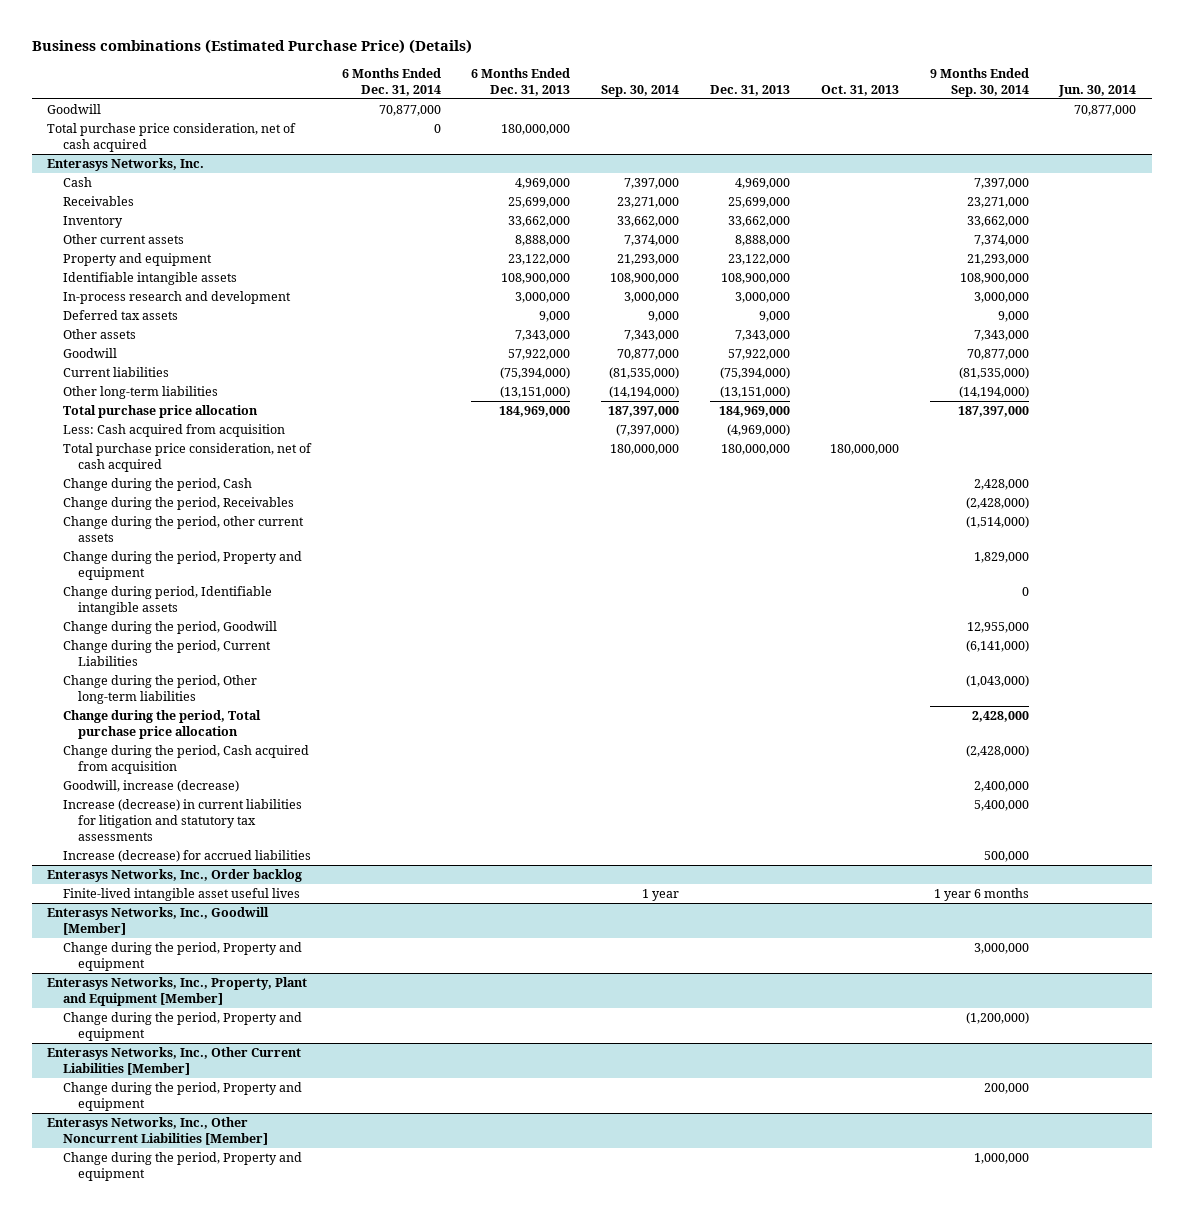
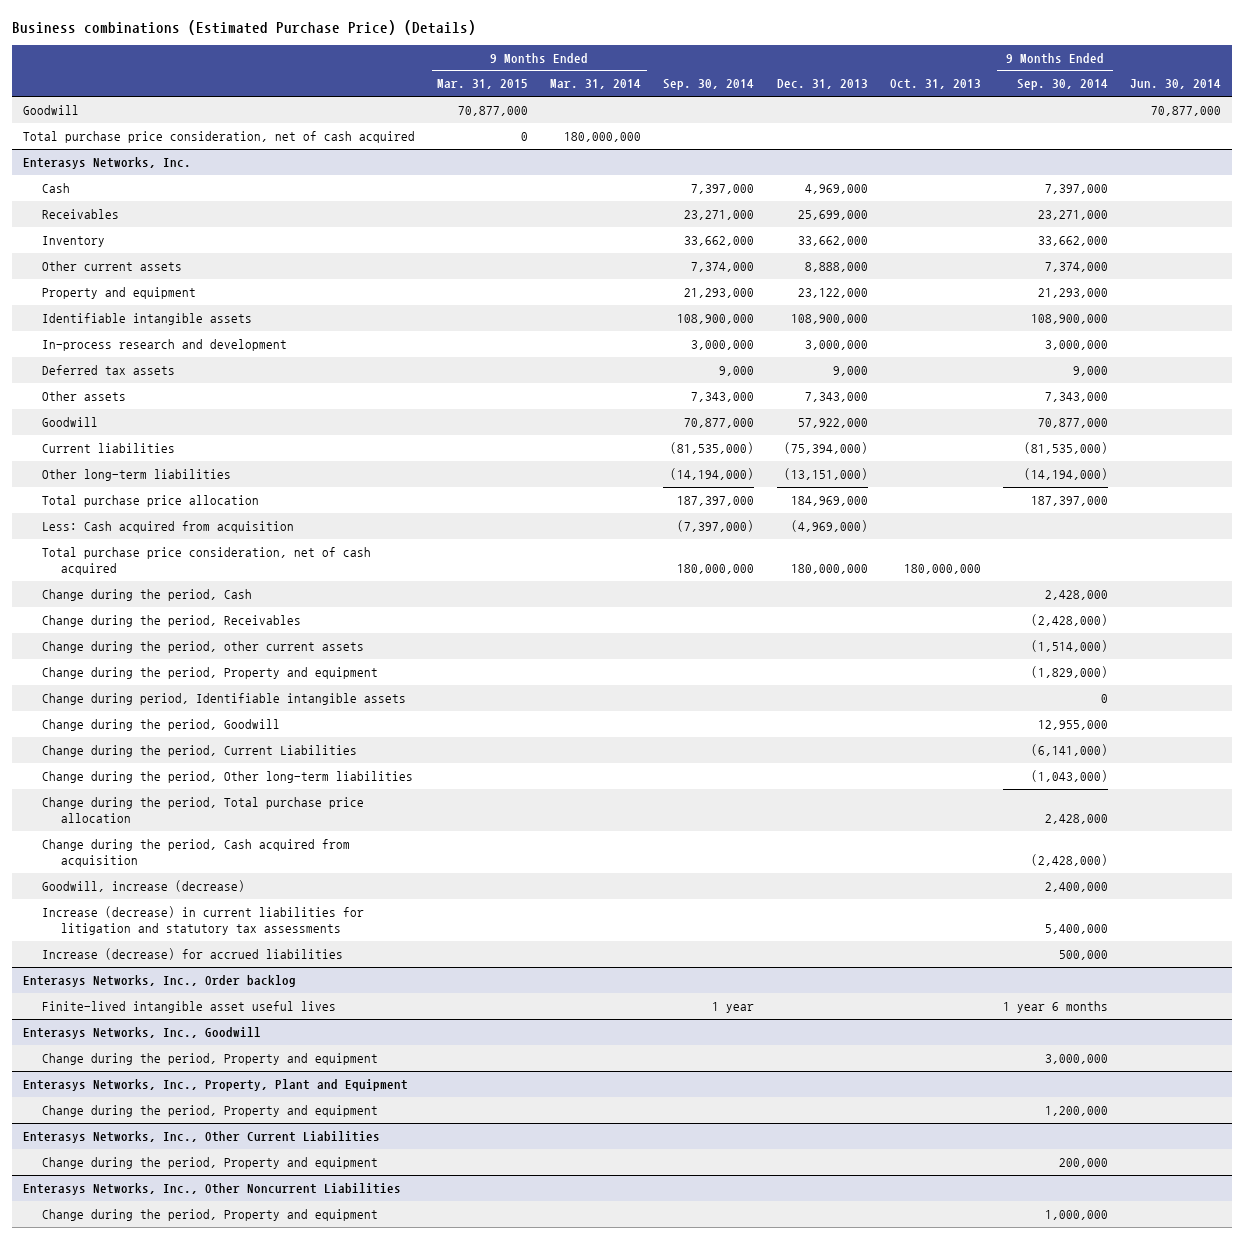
[341,68,441,96] 6 Months Ended Dec. 31, 2014 -> none
[471,68,571,96] 6 Months Ended Dec. 31, 2013 -> none
none -> [437,79,529,90] Mar. 31, 2015
none -> [550,79,642,90] Mar. 31, 2014
[973,552,1029,564] 1,829,000 -> [1030,665,1108,678] (1,829,000)
[47,907,270,935] Enterasys Networks, Inc., Goodwill [Member] -> [23,1026,262,1039] Enterasys Networks, Inc., Goodwill
[47,977,308,1006] Enterasys Networks, Inc., Property, Plant and Equipment [Member] -> [23,1078,409,1091] Enterasys Networks, Inc., Property, Plant and Equipment
[965,1012,1029,1025] (1,200,000) -> [1044,1105,1108,1116] 1,200,000
[47,1047,302,1075] Enterasys Networks, Inc., Other Current Liabilities [Member] -> [23,1130,381,1143] Enterasys Networks, Inc., Other Current Liabilities
[47,1117,268,1145] Enterasys Networks, Inc., Other Noncurrent Liabilities [Member] -> [23,1182,402,1195] Enterasys Networks, Inc., Other Noncurrent Liabilities

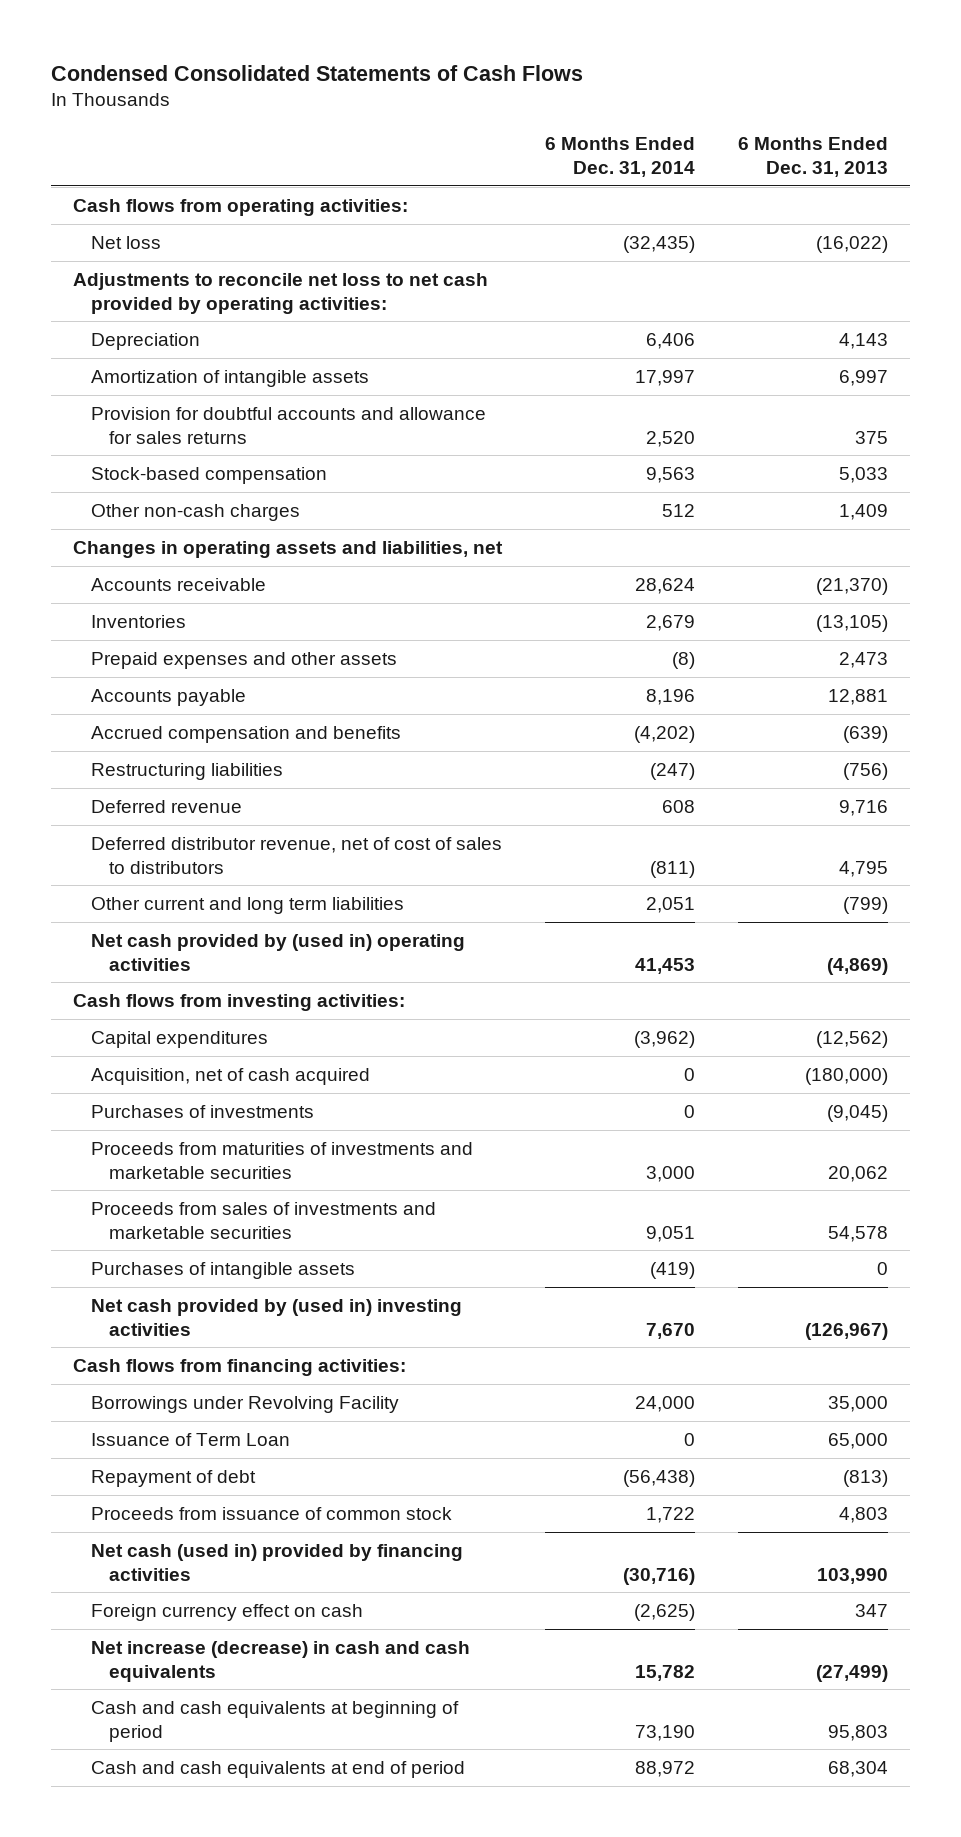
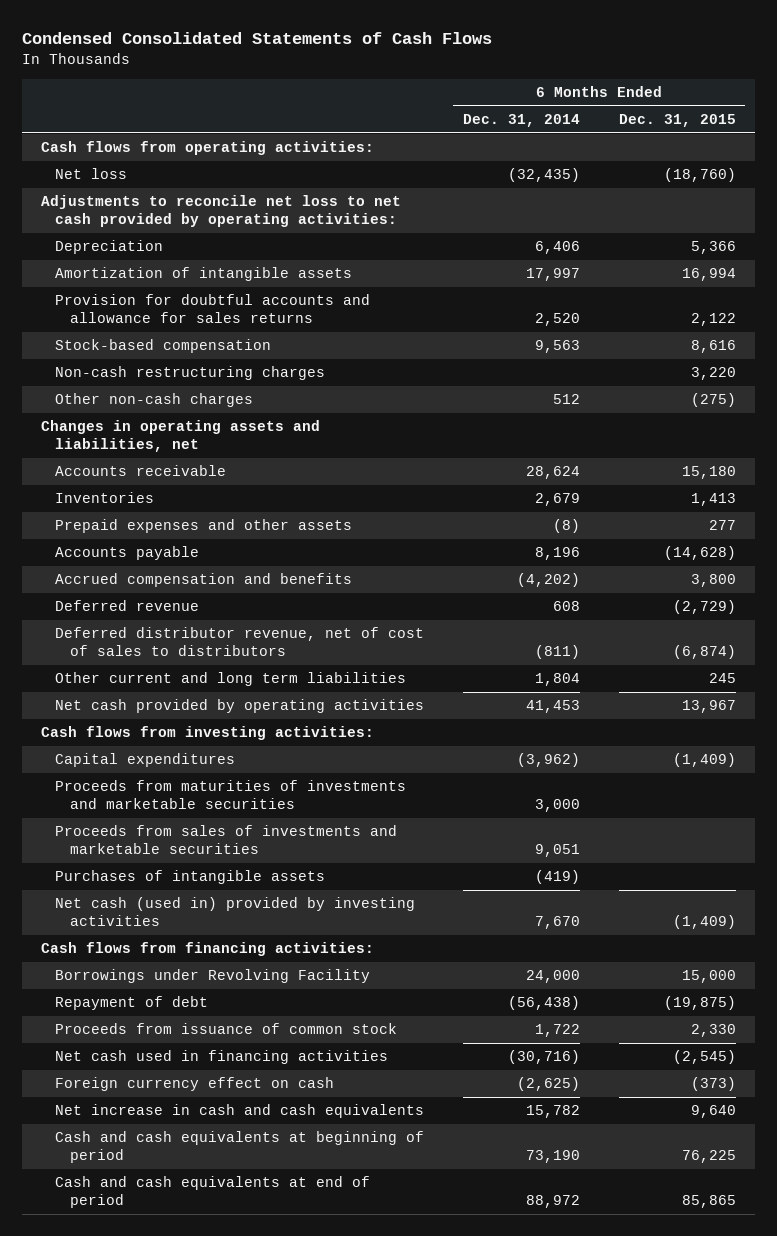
[738,136,889,177] 6 Months Ended Dec. 31, 2013 -> none
none -> [618,114,736,128] Dec. 31, 2015
none -> [55,366,326,381] Non-cash restructuring charges
[91,762,284,780] Restructuring liabilities -> none
[646,896,696,913] 2,051 -> [534,673,580,687] 1,804
[91,933,466,971] Net cash provided by (used in) operating activities -> [55,699,425,714] Net cash provided by operating activities
[91,1067,371,1085] Acquisition, net of cash acquired -> none
[91,1104,315,1118] Purchases of investments -> none
[91,1298,463,1336] Net cash provided by (used in) investing activities -> [55,897,416,927] Net cash (used in) provided by investing activities
[91,1432,291,1446] Issuance of Term Loan -> none
[91,1543,464,1581] Net cash (used in) provided by financing activities -> [55,1050,389,1065] Net cash used in financing activities
[91,1640,471,1682] Net increase (decrease) in cash and cash equivalents -> [55,1104,425,1119] Net increase in cash and cash equivalents

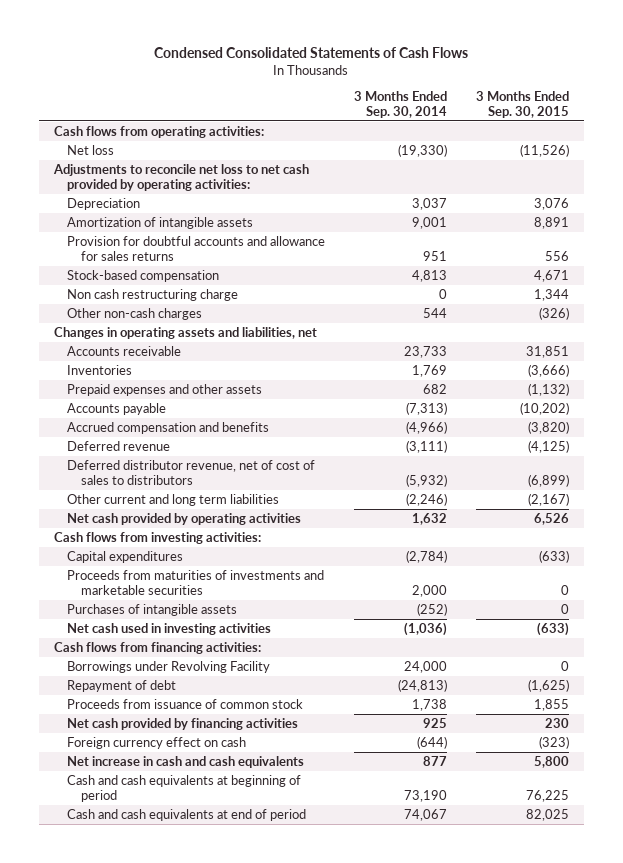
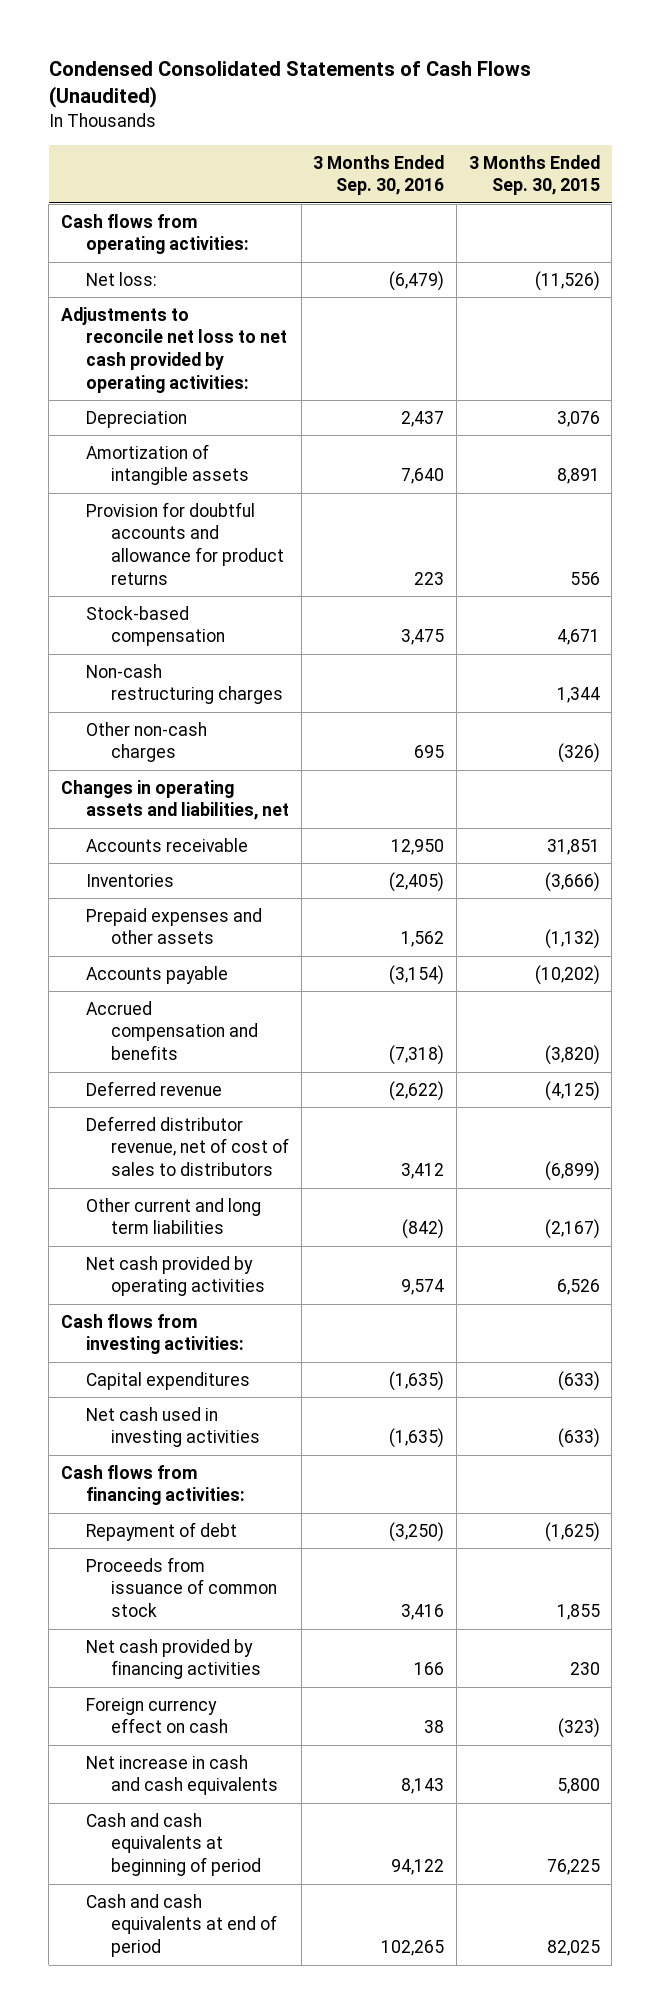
[154,47,469,59] Condensed Consolidated Statements of Cash Flows -> [48,61,531,109] Condensed Consolidated Statements of Cash Flows (Unaudited)
[354,91,448,118] 3 Months Ended Sep. 30, 2014 -> none
none -> [313,154,445,196] 3 Months Ended Sep. 30, 2016
[67,144,115,155] Net loss -> [85,271,157,286] Net loss:
[67,235,326,261] Provision for doubtful accounts and allowance for sales returns -> [85,501,284,585] Provision for doubtful accounts and allowance for product returns
[67,288,239,301] Non cash restructuring charge -> [85,663,283,705] Non-cash restructuring charges
[67,569,325,595] Proceeds from maturities of investments and marketable securities -> none
[67,603,238,616] Purchases of intangible assets -> none
[67,660,271,673] Borrowings under Revolving Facility -> none

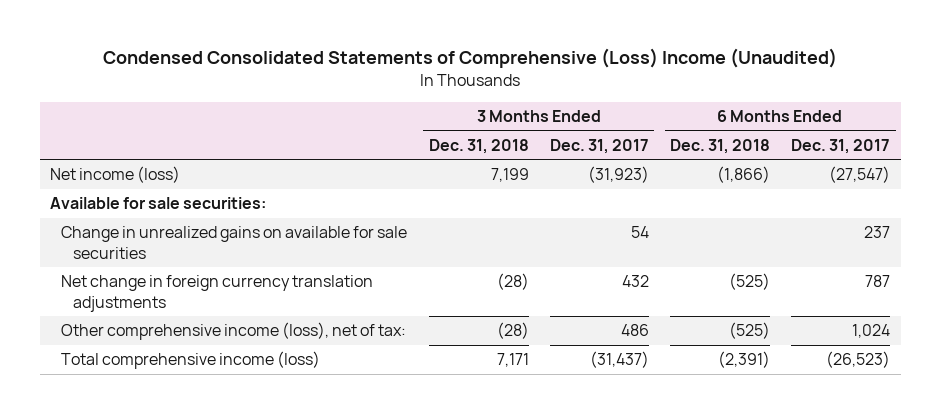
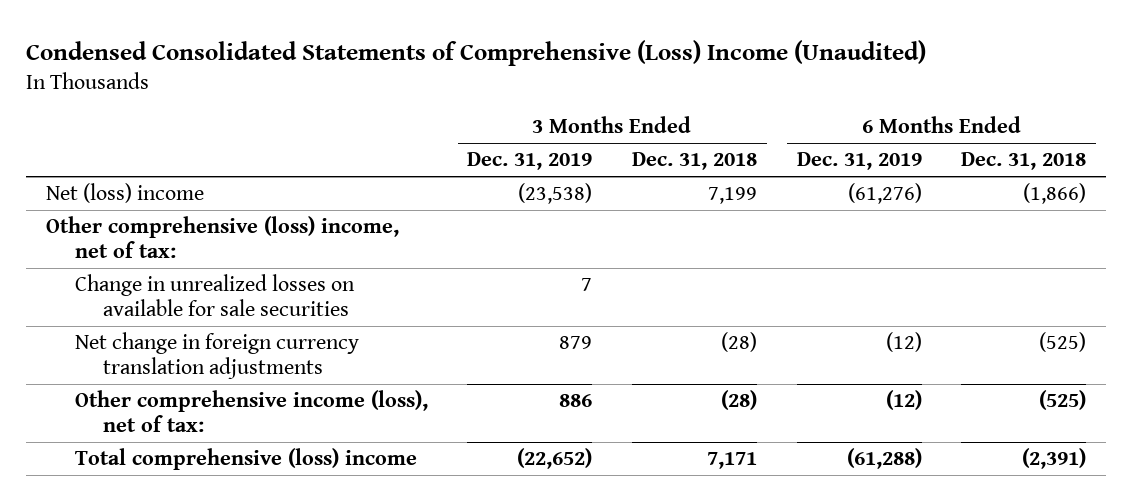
[549,138,649,154] Dec. 31, 2017 -> none
[791,138,891,154] Dec. 31, 2017 -> none
none -> [467,152,593,171] Dec. 31, 2019
none -> [796,152,922,171] Dec. 31, 2019
[50,166,181,184] Net income (loss) -> [46,183,205,204] Net (loss) income
[50,197,267,210] Available for sale securities: -> [46,216,400,259] Other comprehensive (loss) income, net of tax:
[61,226,408,259] Change in unrealized gains on available for sale securities -> [74,274,355,317] Change in unrealized losses on available for sale securities
[61,351,321,370] Total comprehensive income (loss) -> [74,448,417,471] Total comprehensive (loss) income

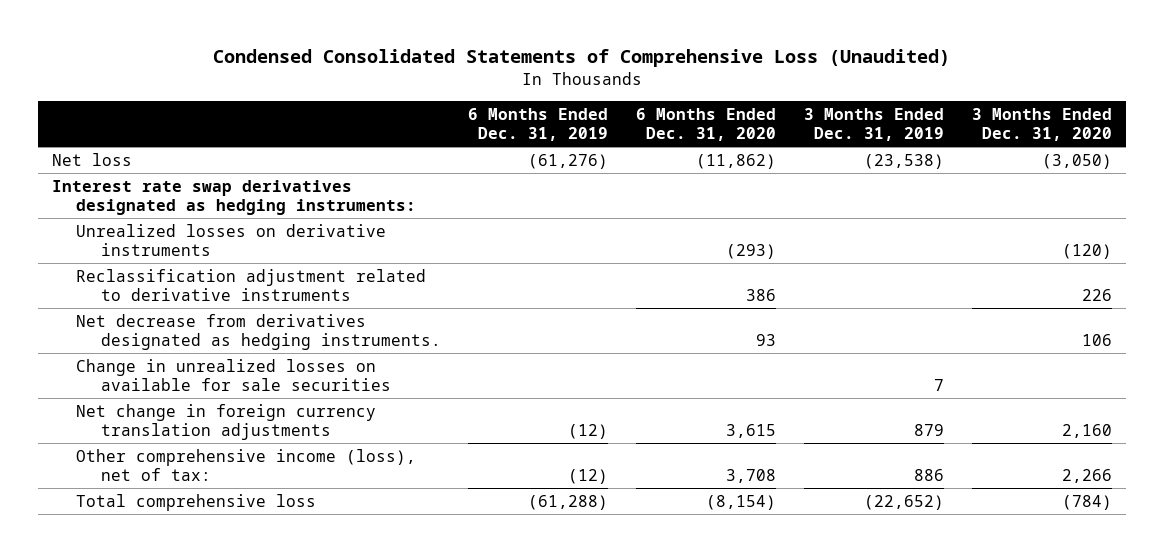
[26,39,927,66] Condensed Consolidated Statements of Comprehensive (Loss) Income (Unaudited) -> [213,49,951,68] Condensed Consolidated Statements of Comprehensive Loss (Unaudited)
[632,152,758,171] Dec. 31, 2018 -> none
[961,152,1087,171] Dec. 31, 2018 -> none
none -> [636,108,777,142] 6 Months Ended Dec. 31, 2020
none -> [971,108,1112,142] 3 Months Ended Dec. 31, 2020
[46,216,400,259] Other comprehensive (loss) income, net of tax: -> none
[46,183,205,204] Net (loss) income -> [52,152,133,166] Net loss
none -> [52,179,417,215] Interest rate swap derivatives designated as hedging instruments:
none -> [76,223,387,256] Unrealized losses on derivative instruments
none -> [76,268,427,301] Reclassification adjustment related to derivative instruments
none -> [76,313,441,350] Net decrease from derivatives designated as hedging instruments.
[74,448,417,471] Total comprehensive (loss) income -> [76,493,317,511] Total comprehensive loss

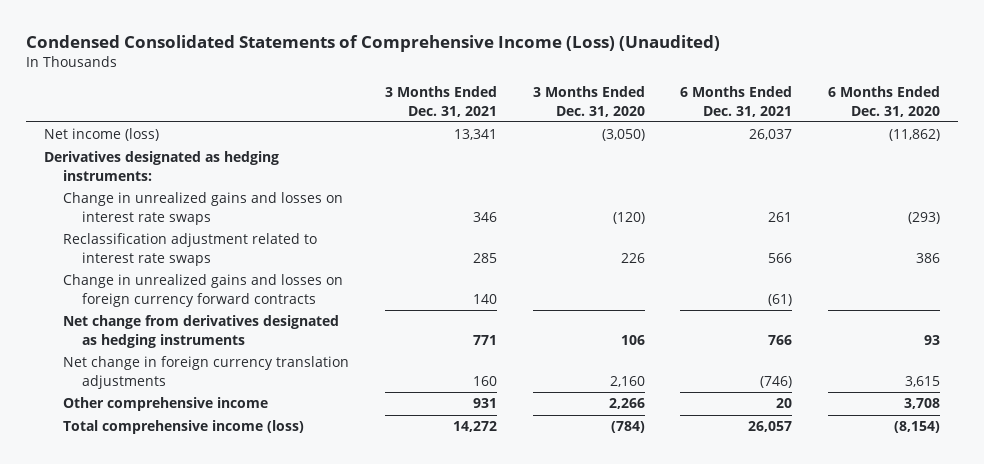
[213,49,951,68] Condensed Consolidated Statements of Comprehensive Loss (Unaudited) -> [25,34,720,52] Condensed Consolidated Statements of Comprehensive Income (Loss) (Unaudited)
[468,108,609,142] 6 Months Ended Dec. 31, 2019 -> none
[804,108,945,142] 3 Months Ended Dec. 31, 2019 -> none
none -> [384,86,497,117] 3 Months Ended Dec. 31, 2021
none -> [680,86,793,117] 6 Months Ended Dec. 31, 2021
[76,358,391,391] Change in unrealized losses on available for sale securities -> none
[52,152,133,166] Net loss -> [43,128,159,142] Net income (loss)
[52,179,417,215] Interest rate swap derivatives designated as hedging instruments: -> [43,151,279,181] Derivatives designated as hedging instruments:
[76,223,387,256] Unrealized losses on derivative instruments -> [62,192,343,225] Change in unrealized gains and losses on interest rate swaps
[76,268,427,301] Reclassification adjustment related to derivative instruments -> [62,233,317,266] Reclassification adjustment related to interest rate swaps
none -> [62,274,343,307] Change in unrealized gains and losses on foreign currency forward contracts
[76,313,441,350] Net decrease from derivatives designated as hedging instruments. -> [62,315,339,348] Net change from derivatives designated as hedging instruments
[76,448,417,481] Other comprehensive income (loss), net of tax: -> [62,397,268,412] Other comprehensive income
[76,493,317,511] Total comprehensive loss -> [62,420,304,435] Total comprehensive income (loss)

